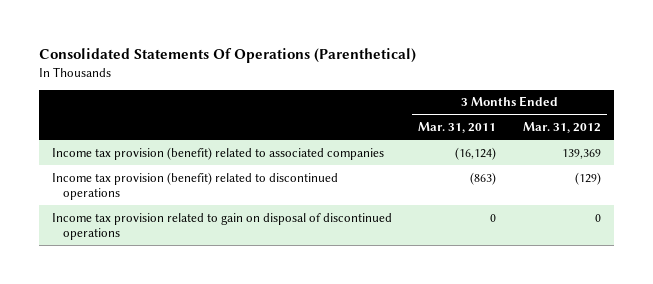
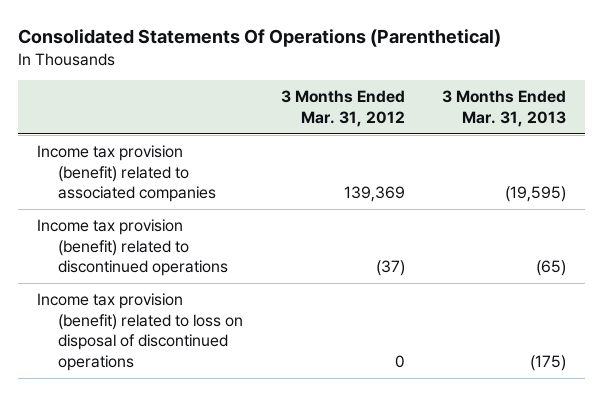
[418,121,497,133] Mar. 31, 2011 -> none
none -> [442,90,567,128] 3 Months Ended Mar. 31, 2013
[574,171,601,185] (129) -> [375,260,405,277] (37)
[52,212,393,240] Income tax provision related to gain on disposal of discontinued operations -> [36,292,244,372] Income tax provision (benefit) related to loss on disposal of discontinued operations

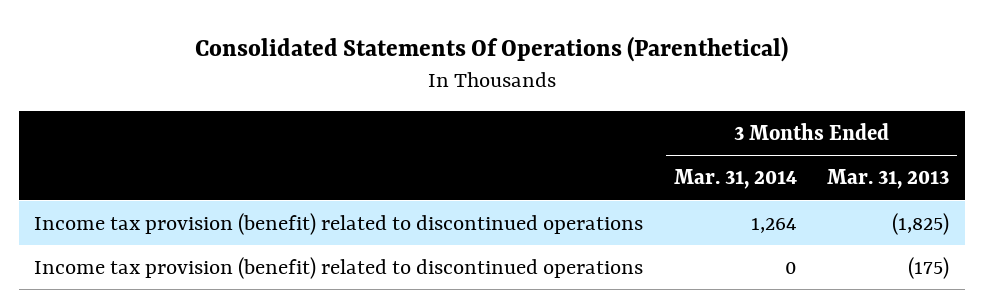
[280,90,405,128] 3 Months Ended Mar. 31, 2012 -> none
none -> [673,169,797,190] Mar. 31, 2014
[36,144,217,203] Income tax provision (benefit) related to associated companies -> none
[536,260,567,277] (65) -> [892,212,950,235] (1,825)
[36,292,244,372] Income tax provision (benefit) related to loss on disposal of discontinued operations -> [34,256,644,279] Income tax provision (benefit) related to discontinued operations

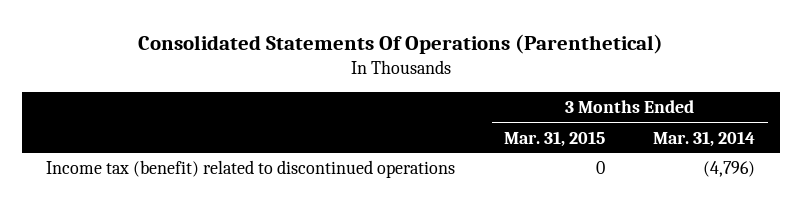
[827,169,950,190] Mar. 31, 2013 -> none
none -> [503,130,605,147] Mar. 31, 2015
[34,256,644,279] Income tax provision (benefit) related to discontinued operations -> none
[34,212,644,235] Income tax provision (benefit) related to discontinued operations -> [46,160,456,179] Income tax (benefit) related to discontinued operations
[750,217,797,233] 1,264 -> [703,161,756,178] (4,796)

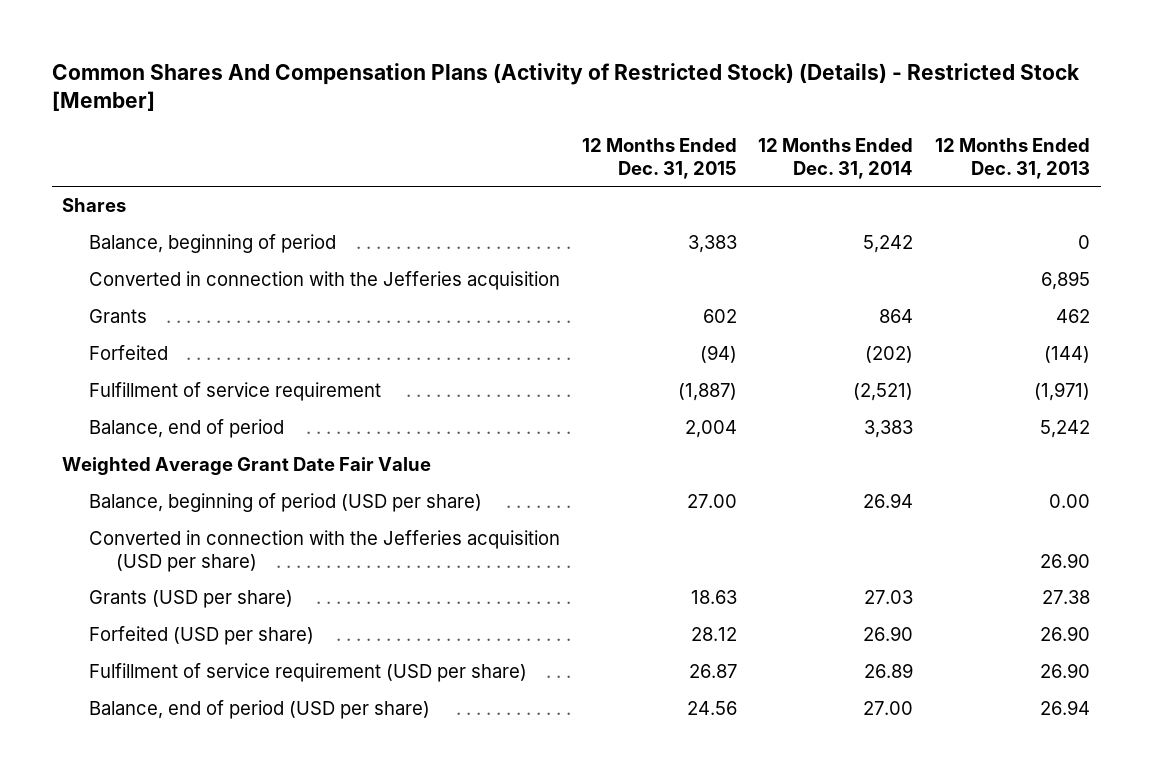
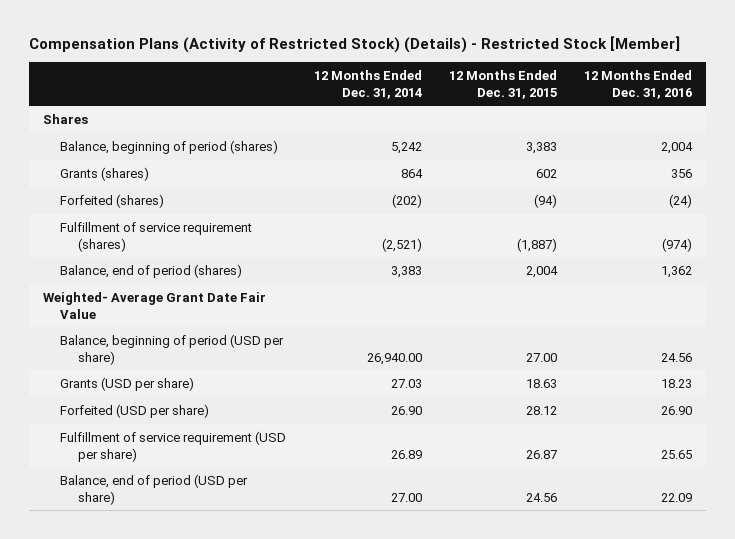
[51,63,1080,112] Common Shares And Compensation Plans (Activity of Restricted Stock) (Details) - Restricted Stock [Member] -> [29,36,681,54] Compensation Plans (Activity of Restricted Stock) (Details) - Restricted Stock [Member]
[935,137,1091,179] 12 Months Ended Dec. 31, 2013 -> none
none -> [584,70,693,99] 12 Months Ended Dec. 31, 2016
[88,271,560,291] Converted in connection with the Jefferies acquisition -> none
[88,530,560,572] Converted in connection with the Jefferies acquisition (USD per share) -> none
[88,234,336,254] Balance, beginning of period -> [60,139,279,154] Balance, beginning of period (shares)
[88,309,147,324] Grants -> [60,166,150,181] Grants (shares)
[88,345,168,361] Forfeited -> [60,193,165,208] Forfeited (shares)
[88,382,381,402] Fulfillment of service requirement -> [60,221,253,252] Fulfillment of service requirement (shares)
[88,419,284,439] Balance, end of period -> [60,263,243,278] Balance, end of period (shares)
[62,457,432,476] Weighted Average Grant Date Fair Value -> [42,291,266,319] Weighted- Average Grant Date Fair Value
[863,493,914,509] 26.94 -> [366,352,422,365] 26,940.00

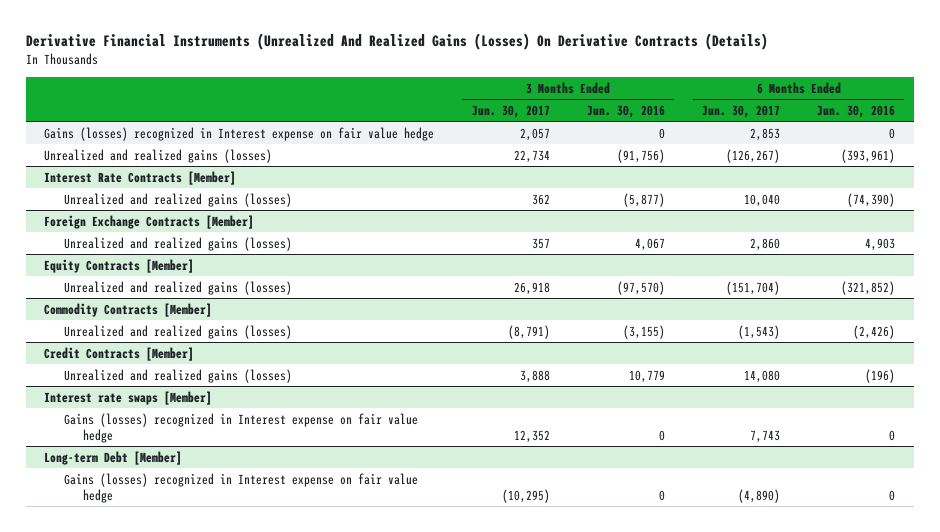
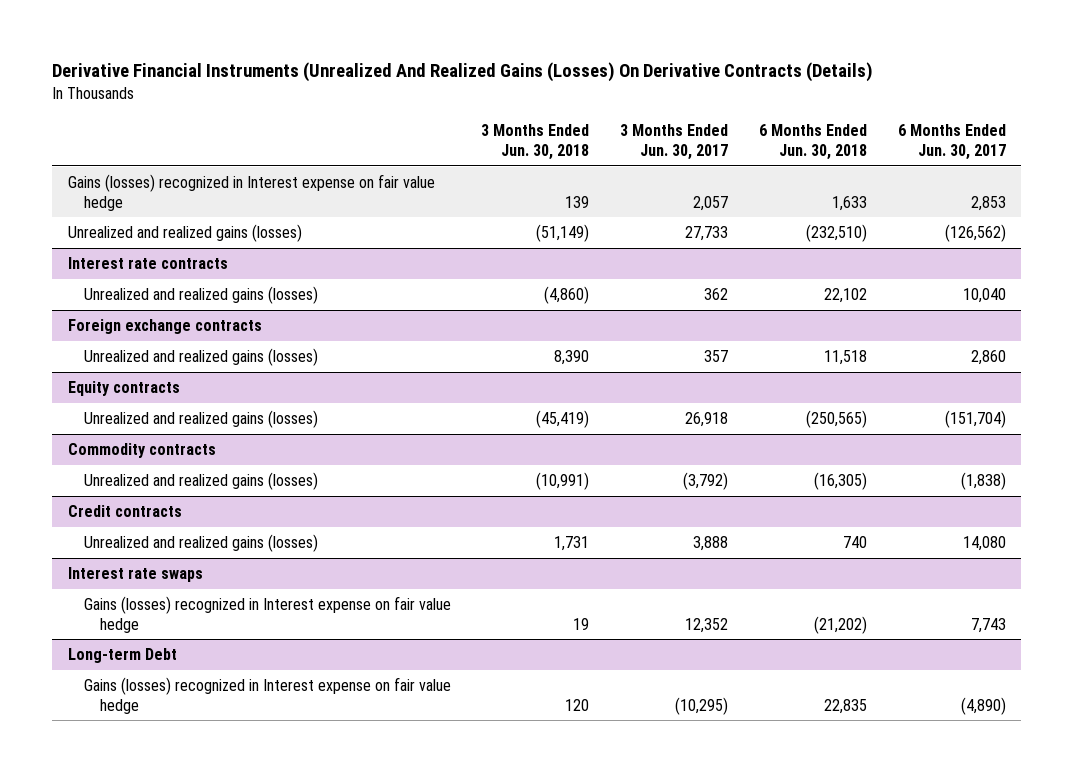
[586,104,665,118] Jun. 30, 2016 -> none
[817,104,896,118] Jun. 30, 2016 -> none
none -> [481,124,590,160] 3 Months Ended Jun. 30, 2018
none -> [758,124,867,160] 6 Months Ended Jun. 30, 2018
[513,149,550,163] 22,734 -> [685,225,729,241] 27,733
[725,148,780,163] (126,267) -> [944,223,1006,242] (126,562)
[44,170,237,185] Interest Rate Contracts [Member] -> [67,256,228,269] Interest rate contracts
[44,214,255,229] Foreign Exchange Contracts [Member] -> [67,318,262,334] Foreign exchange contracts
[44,258,195,273] Equity Contracts [Member] -> [67,380,180,396] Equity contracts
[44,302,213,317] Commodity Contracts [Member] -> [67,442,216,458] Commodity contracts
[507,324,550,339] (8,791) -> [683,471,729,490] (3,792)
[737,324,780,339] (1,543) -> [960,471,1006,490] (1,838)
[44,346,195,361] Credit Contracts [Member] -> [67,504,182,517] Credit contracts
[44,390,213,405] Interest rate swaps [Member] -> [67,566,203,582] Interest rate swaps
[44,450,183,465] Long-term Debt [Member] -> [67,647,177,663] Long-term Debt

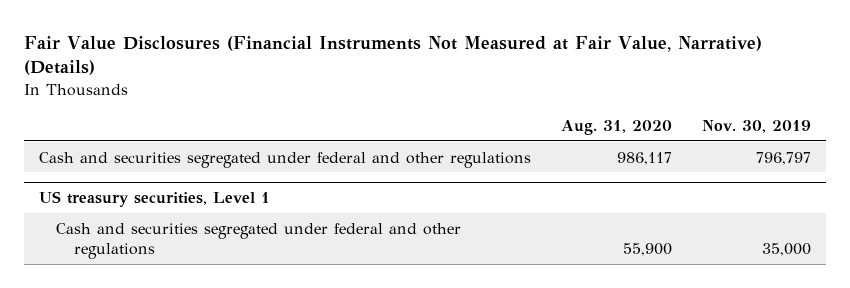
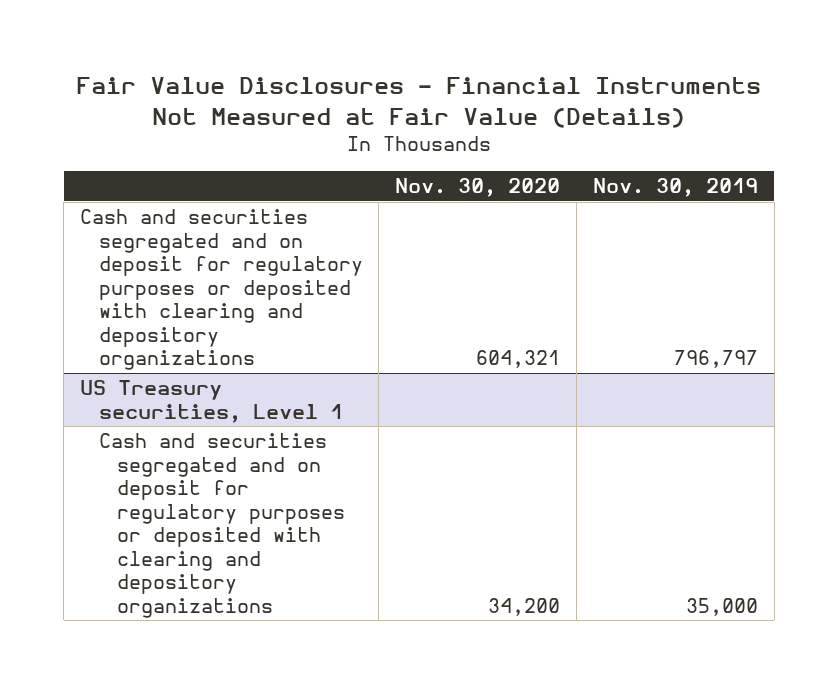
[23,35,762,76] Fair Value Disclosures (Financial Instruments Not Measured at Fair Value, Narrative) (Details) -> [76,77,762,128] Fair Value Disclosures - Financial Instruments Not Measured at Fair Value (Details)
[561,120,673,136] Aug. 31, 2020 -> none
none -> [395,178,561,198] Nov. 30, 2020
[38,151,531,168] Cash and securities segregated under federal and other regulations -> [80,209,363,371] Cash and securities segregated and on deposit for regulatory purposes or deposited with clearing and depository organizations
[38,190,270,207] US treasury securities, Level 1 -> [80,380,343,423] US Treasury securities, Level 1
[56,222,462,259] Cash and securities segregated under federal and other regulations -> [98,433,346,618] Cash and securities segregated and on deposit for regulatory purposes or deposited with clearing and depository organizations

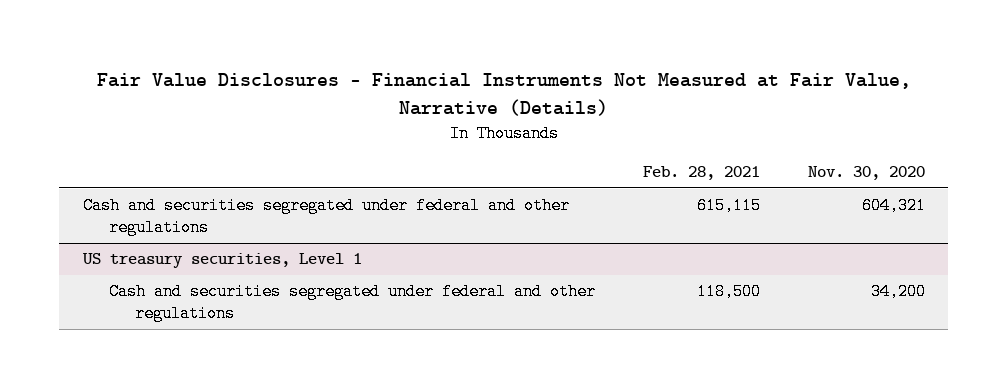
[76,77,762,128] Fair Value Disclosures - Financial Instruments Not Measured at Fair Value (Details) -> [96,73,911,117] Fair Value Disclosures - Financial Instruments Not Measured at Fair Value, Narrative (Details)
[592,178,758,198] Nov. 30, 2019 -> none
none -> [642,166,760,181] Feb. 28, 2021
[80,209,363,371] Cash and securities segregated and on deposit for regulatory purposes or deposited with clearing and depository organizations -> [82,197,570,237] Cash and securities segregated under federal and other regulations
[80,380,343,423] US Treasury securities, Level 1 -> [81,253,362,269] US treasury securities, Level 1
[98,433,346,618] Cash and securities segregated and on deposit for regulatory purposes or deposited with clearing and depository organizations -> [108,283,596,323] Cash and securities segregated under federal and other regulations

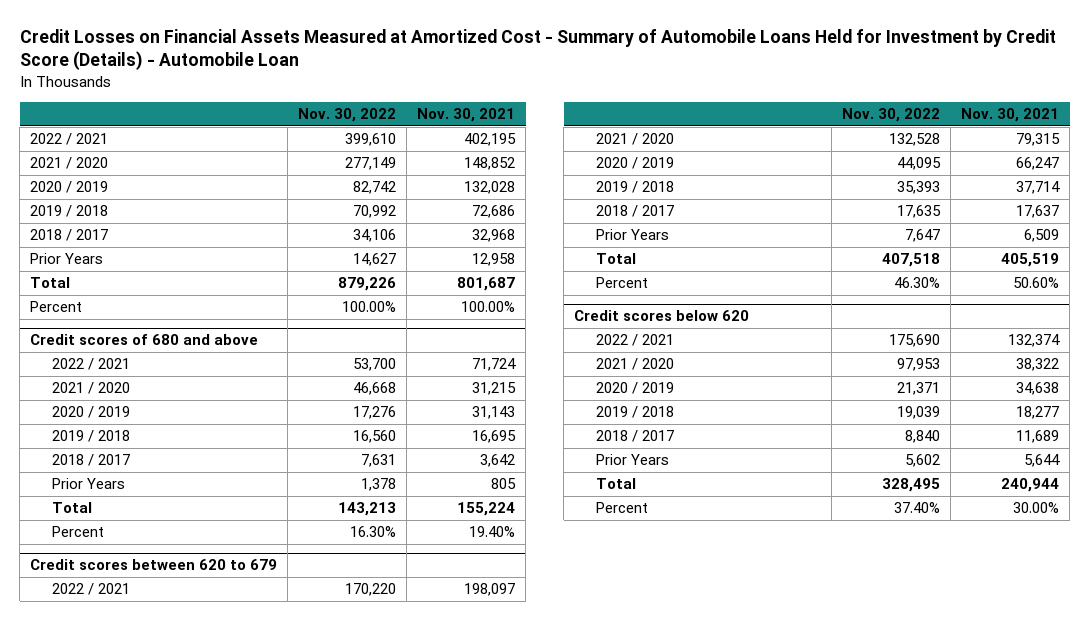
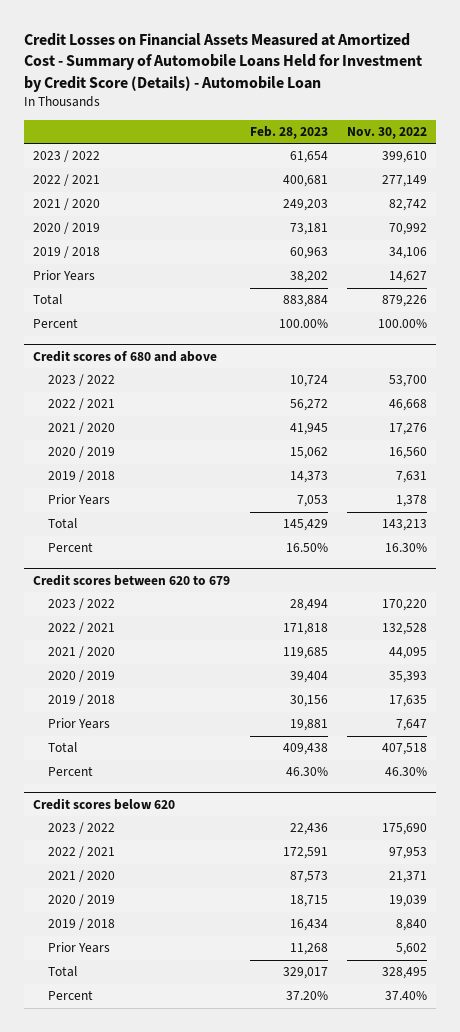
[417,108,516,123] Nov. 30, 2021 -> none
none -> [249,126,328,140] Feb. 28, 2023
[30,229,109,242] 2018 / 2017 -> none
none -> [33,150,101,163] 2023 / 2022
[345,133,397,147] 399,610 -> [381,175,427,188] 277,149
[345,157,397,171] 277,149 -> [388,199,427,212] 82,742
[353,181,397,195] 82,742 -> [388,223,427,236] 70,992
[353,205,397,219] 70,992 -> [388,247,427,260] 34,106
[51,454,130,467] 2018 / 2017 -> none
none -> [48,374,116,387] 2023 / 2022
[353,358,397,372] 53,700 -> [388,399,427,412] 46,668
[353,382,397,396] 46,668 -> [388,423,427,436] 17,276
[353,406,397,420] 17,276 -> [388,447,427,460] 16,560
[353,430,397,444] 16,560 -> [395,471,427,484] 7,631
[595,205,674,218] 2018 / 2017 -> none
none -> [48,598,116,611] 2023 / 2022
[345,583,397,597] 170,220 -> [381,623,427,636] 132,528
[889,133,941,147] 132,528 -> [388,647,427,660] 44,095
[897,157,942,171] 44,095 -> [388,671,427,684] 35,393
[897,181,941,195] 35,393 -> [388,695,427,708] 17,635
[595,430,674,443] 2018 / 2017 -> none
none -> [48,822,116,835] 2023 / 2022
[889,334,941,348] 175,690 -> [388,847,427,860] 97,953
[897,358,941,372] 97,953 -> [388,871,427,884] 21,371
[897,382,941,396] 21,371 -> [388,895,427,908] 19,039
[897,406,941,420] 19,039 -> [395,919,427,932] 8,840

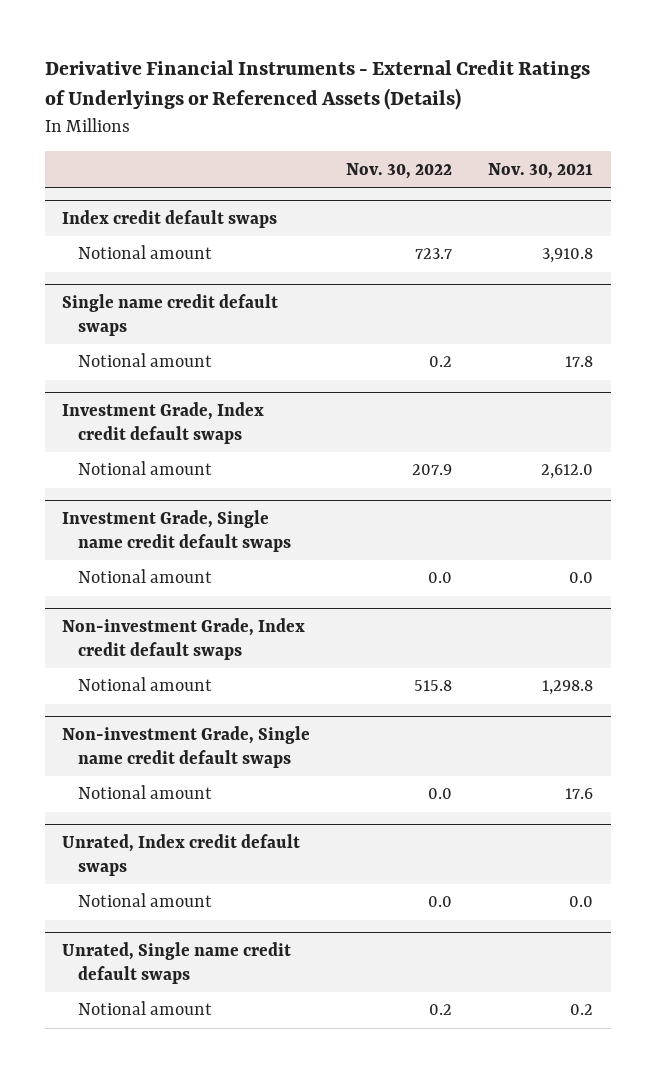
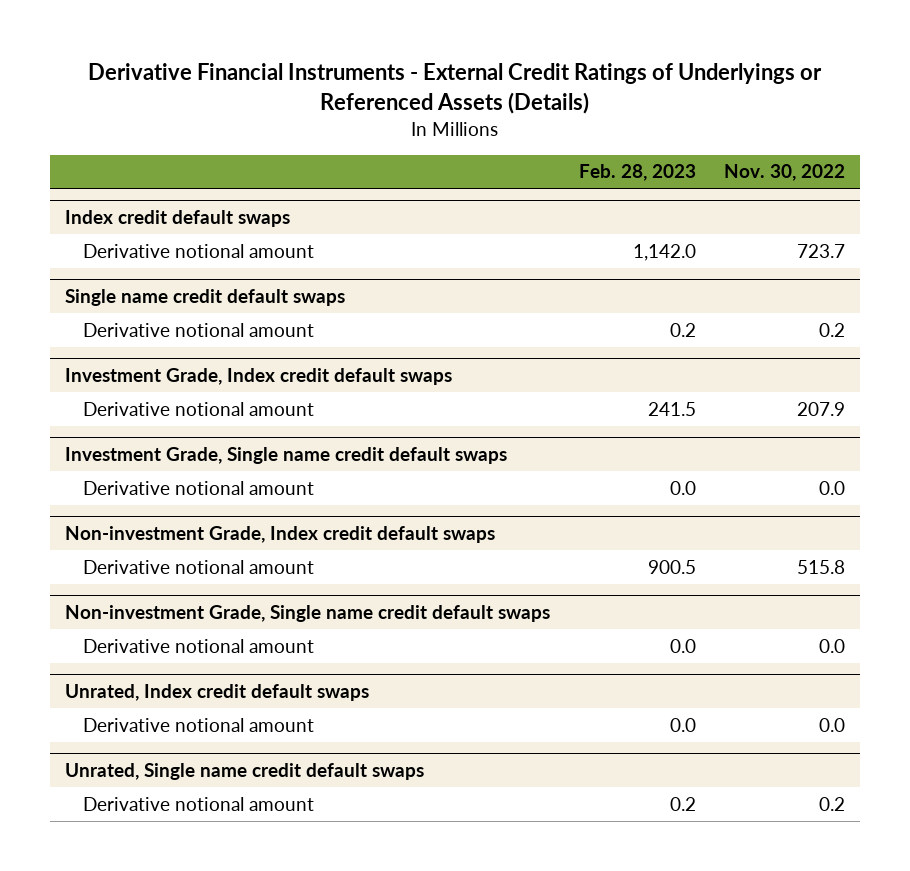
[487,162,593,179] Nov. 30, 2021 -> none
none -> [578,164,696,182] Feb. 28, 2023
[77,245,212,260] Notional amount -> [82,243,314,258] Derivative notional amount
[77,353,212,368] Notional amount -> [82,322,314,337] Derivative notional amount
[77,461,212,476] Notional amount -> [82,401,314,416] Derivative notional amount
[77,569,212,584] Notional amount -> [82,480,314,495] Derivative notional amount
[77,677,212,692] Notional amount -> [82,559,314,574] Derivative notional amount
[77,785,212,800] Notional amount -> [82,638,314,653] Derivative notional amount
[77,893,212,908] Notional amount -> [82,717,314,732] Derivative notional amount
[77,1001,212,1016] Notional amount -> [82,796,314,811] Derivative notional amount

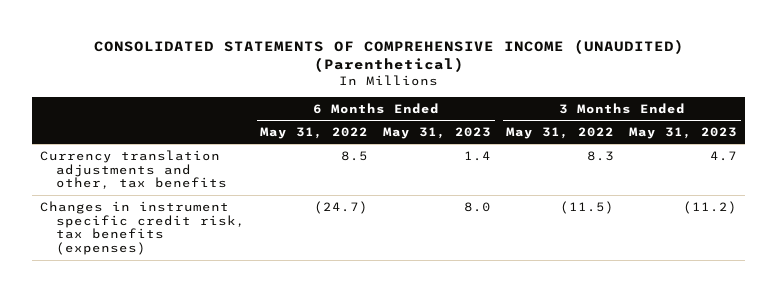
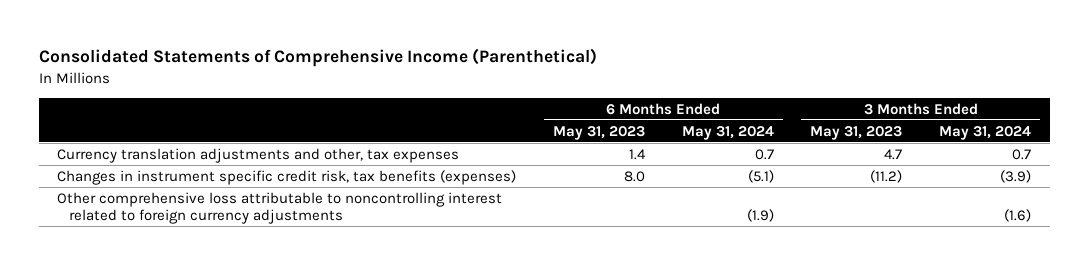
[93,38,684,73] CONSOLIDATED STATEMENTS OF COMPREHENSIVE INCOME (UNAUDITED) (Parenthetical) -> [38,48,597,68] Consolidated Statements of Comprehensive Income (Parenthetical)
[260,126,369,139] May 31, 2022 -> none
[506,126,615,139] May 31, 2022 -> none
none -> [681,125,774,140] May 31, 2024
none -> [939,125,1032,140] May 31, 2024
[39,149,228,190] Currency translation adjustments and other, tax benefits -> [57,147,460,163] Currency translation adjustments and other, tax expenses
none -> [57,191,503,225] Other comprehensive loss attributable to noncontrolling interest related to foreign currency adjustments

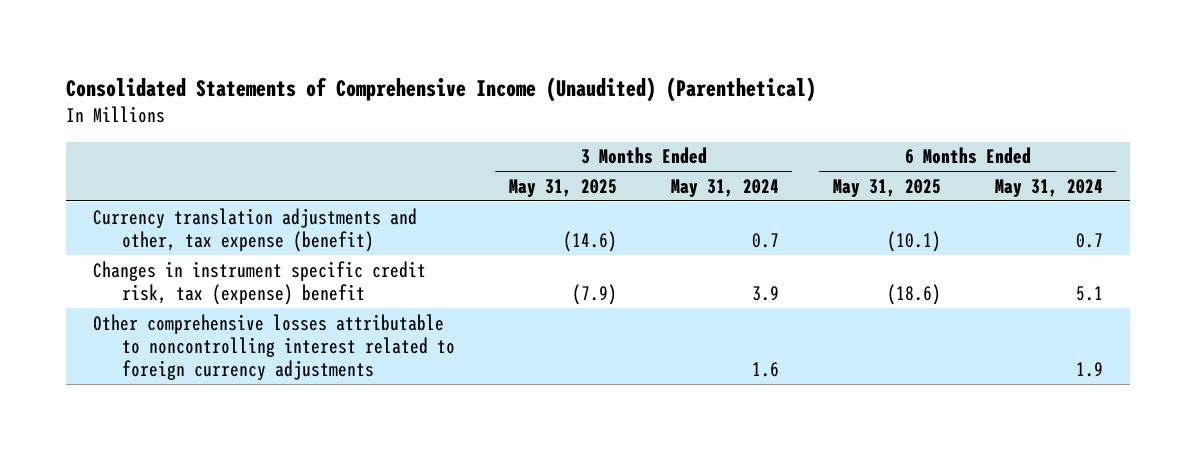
[38,48,597,68] Consolidated Statements of Comprehensive Income (Parenthetical) -> [65,77,816,103] Consolidated Statements of Comprehensive Income (Unaudited) (Parenthetical)
[552,125,645,140] May 31, 2023 -> none
[810,125,903,140] May 31, 2023 -> none
none -> [508,178,617,197] May 31, 2025
none -> [832,178,941,197] May 31, 2025
[57,147,460,163] Currency translation adjustments and other, tax expenses -> [92,207,417,252] Currency translation adjustments and other, tax expense (benefit)
[57,169,517,185] Changes in instrument specific credit risk, tax benefits (expenses) -> [92,260,426,305] Changes in instrument specific credit risk, tax (expense) benefit
[747,169,774,183] (5.1) -> [1075,285,1103,301] 5.1
[1000,169,1032,183] (3.9) -> [751,285,779,301] 3.9
[57,191,503,225] Other comprehensive loss attributable to noncontrolling interest related to foreign currency adjustments -> [92,313,455,380] Other comprehensive losses attributable to noncontrolling interest related to foreign currency adjustments
[746,209,774,223] (1.9) -> [1075,361,1103,377] 1.9
[1004,209,1032,223] (1.6) -> [751,361,779,377] 1.6

